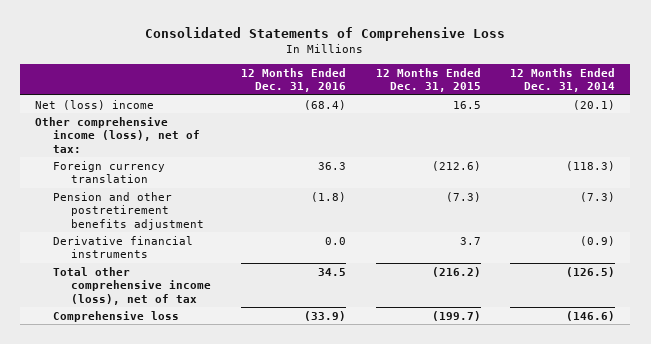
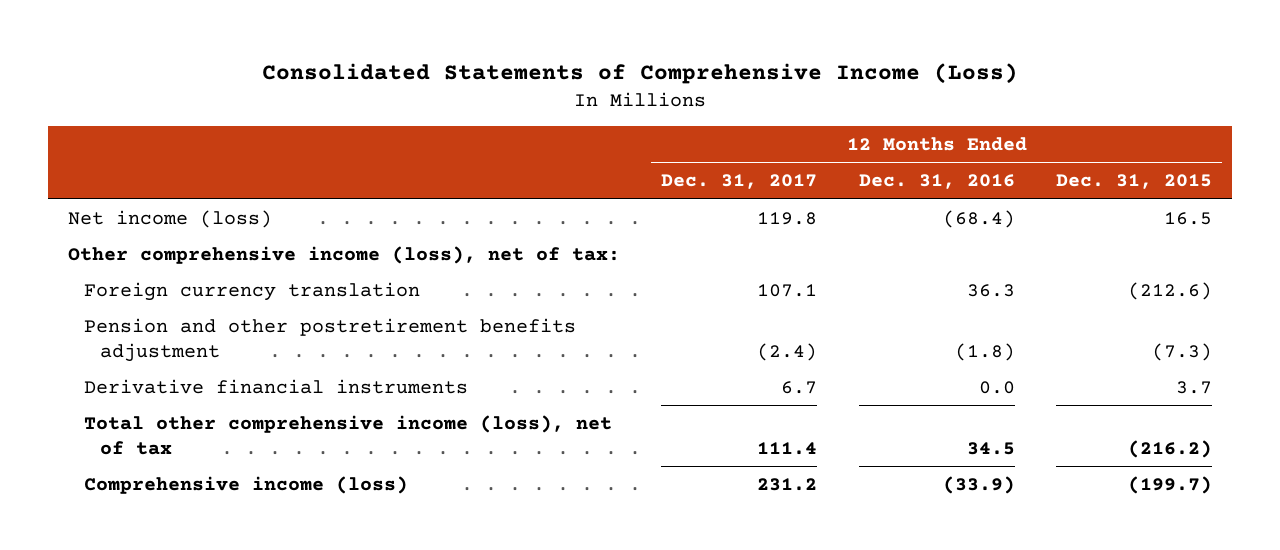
[145,26,506,41] Consolidated Statements of Comprehensive Loss -> [262,62,1019,84] Consolidated Statements of Comprehensive Income (Loss)
[510,67,616,93] 12 Months Ended Dec. 31, 2014 -> none
none -> [661,174,818,190] Dec. 31, 2017
[35,99,155,110] Net (loss) income -> [68,209,273,228] Net income (loss)
[53,310,180,322] Comprehensive loss -> [84,475,409,494] Comprehensive income (loss)

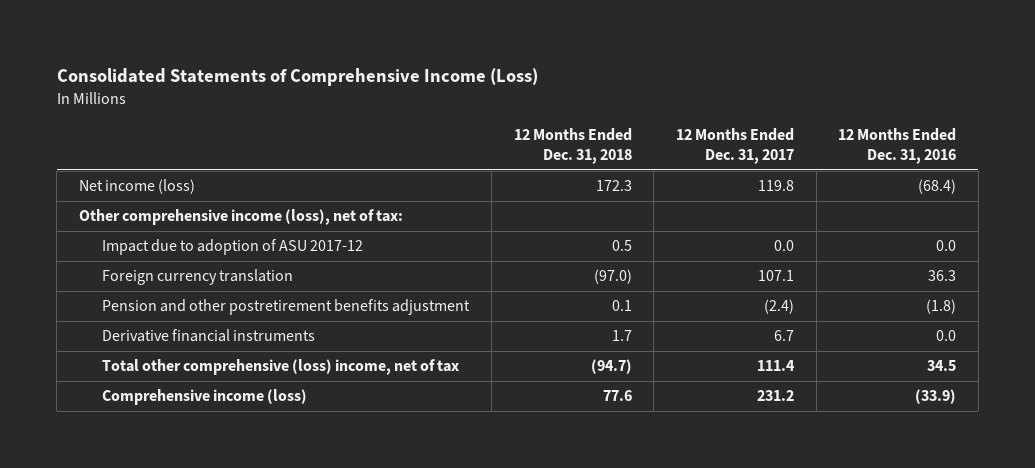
[1055,174,1212,190] Dec. 31, 2015 -> none
none -> [513,127,632,165] 12 Months Ended Dec. 31, 2018
none -> [102,239,364,256] Impact due to adoption of ASU 2017-12
[84,414,613,455] Total other comprehensive income (loss), net of tax -> [102,359,460,376] Total other comprehensive (loss) income, net of tax

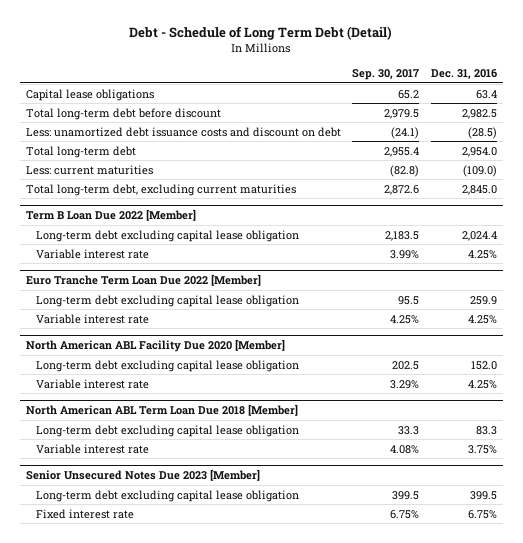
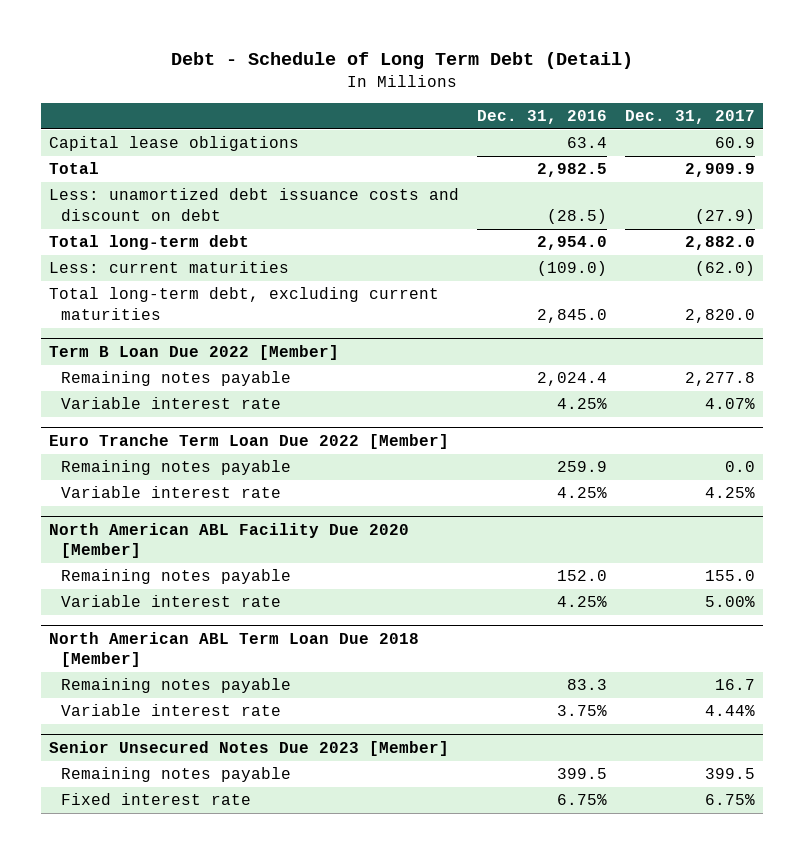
[352,69,420,81] Sep. 30, 2017 -> none
none -> [624,109,755,124] Dec. 31, 2017
[25,107,221,120] Total long-term debt before discount -> [49,162,100,175] Total
[35,229,299,242] Long-term debt excluding capital lease obligation -> [61,371,292,387] Remaining notes payable
[35,294,299,307] Long-term debt excluding capital lease obligation -> [61,460,292,476] Remaining notes payable
[35,359,299,372] Long-term debt excluding capital lease obligation -> [61,569,292,585] Remaining notes payable
[35,424,299,437] Long-term debt excluding capital lease obligation -> [61,678,292,694] Remaining notes payable
[35,489,299,502] Long-term debt excluding capital lease obligation -> [61,767,292,783] Remaining notes payable

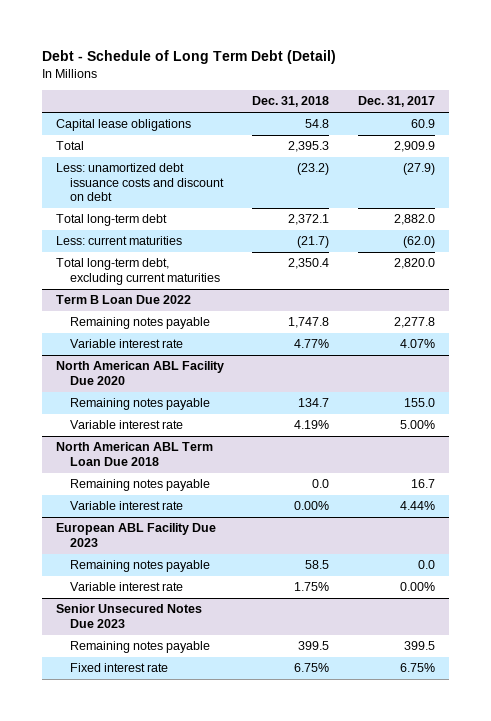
[477,109,608,124] Dec. 31, 2016 -> none
none -> [252,96,330,108] Dec. 31, 2018
[49,344,340,360] Term B Loan Due 2022 [Member] -> [56,295,192,305] Term B Loan Due 2022
[49,433,450,449] Euro Tranche Term Loan Due 2022 [Member] -> none
[61,460,292,476] Remaining notes payable -> none
[61,486,282,499] Variable interest rate -> none
[49,522,410,559] North American ABL Facility Due 2020 [Member] -> [56,361,225,385] North American ABL Facility Due 2020
[49,631,420,668] North American ABL Term Loan Due 2018 [Member] -> [56,442,214,466] North American ABL Term Loan Due 2018
none -> [56,523,217,547] European ABL Facility Due 2023
none -> [70,560,211,573] Remaining notes payable
none -> [70,582,184,592] Variable interest rate
[49,740,450,756] Senior Unsecured Notes Due 2023 [Member] -> [56,604,203,628] Senior Unsecured Notes Due 2023

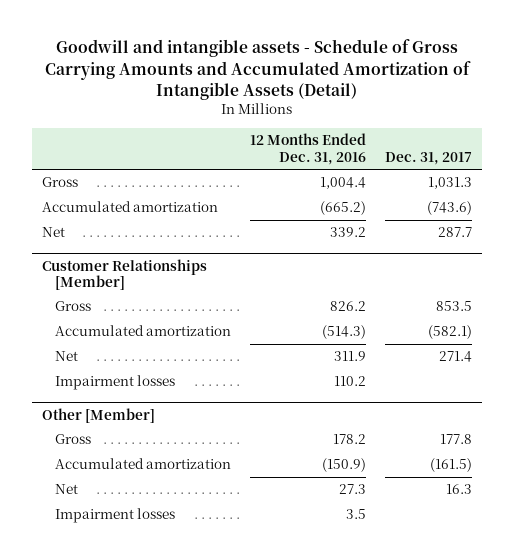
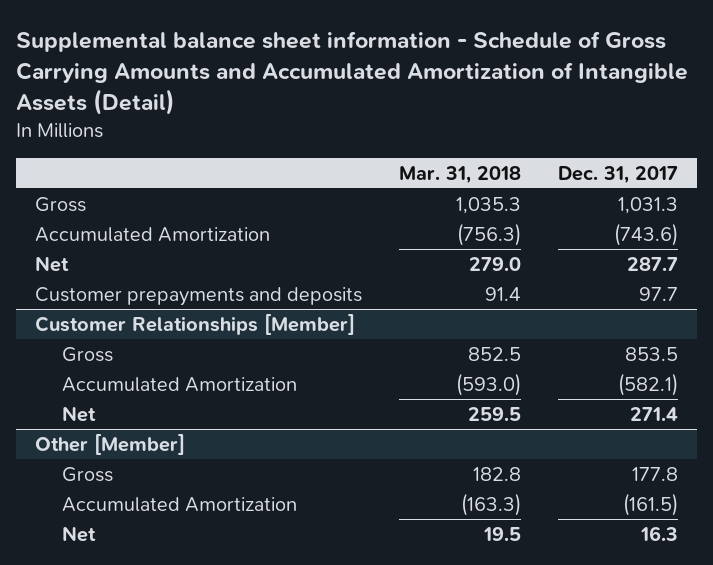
[44,39,471,100] Goodwill and intangible assets - Schedule of Gross Carrying Amounts and Accumulated Amortization of Intangible Assets (Detail) -> [16,30,689,116] Supplemental balance sheet information - Schedule of Gross Carrying Amounts and Accumulated Amortization of Intangible Assets (Detail)
[250,133,367,165] 12 Months Ended Dec. 31, 2016 -> none
none -> [398,165,521,184] Mar. 31, 2018
[41,201,218,213] Accumulated amortization -> [34,226,270,242] Accumulated Amortization
none -> [34,286,362,306] Customer prepayments and deposits
[54,325,231,337] Accumulated amortization -> [62,376,298,392] Accumulated Amortization
[54,375,175,391] Impairment losses -> none
[54,458,231,470] Accumulated amortization -> [62,496,298,512] Accumulated Amortization
[54,508,175,524] Impairment losses -> none

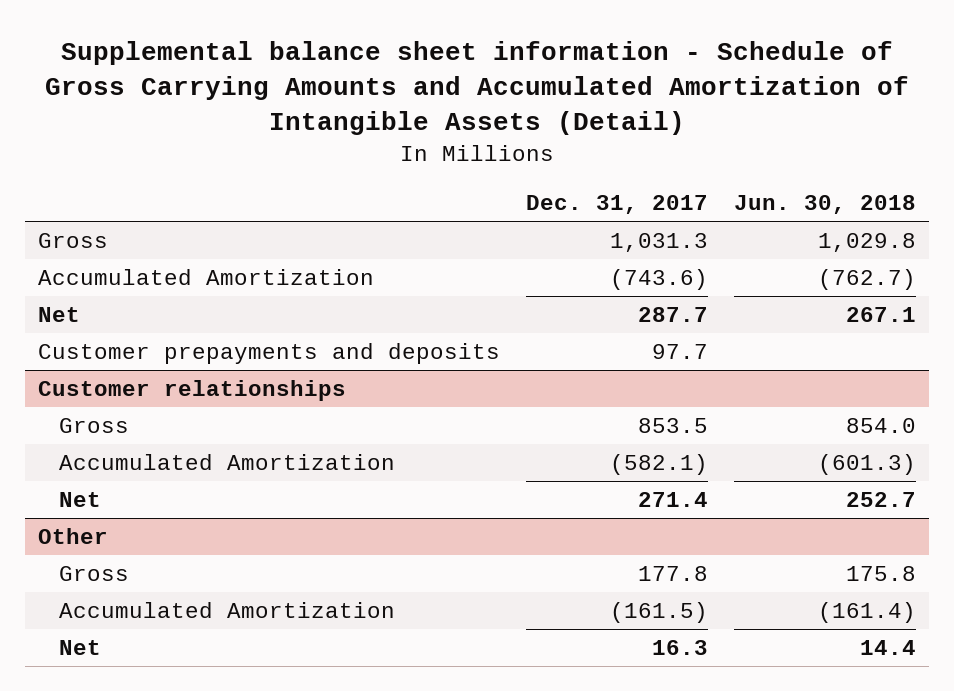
[398,165,521,184] Mar. 31, 2018 -> none
none -> [733,194,916,214] Jun. 30, 2018
[34,313,355,335] Customer Relationships [Member] -> [37,380,346,402] Customer relationships
[34,433,185,455] Other [Member] -> [37,528,108,545] Other

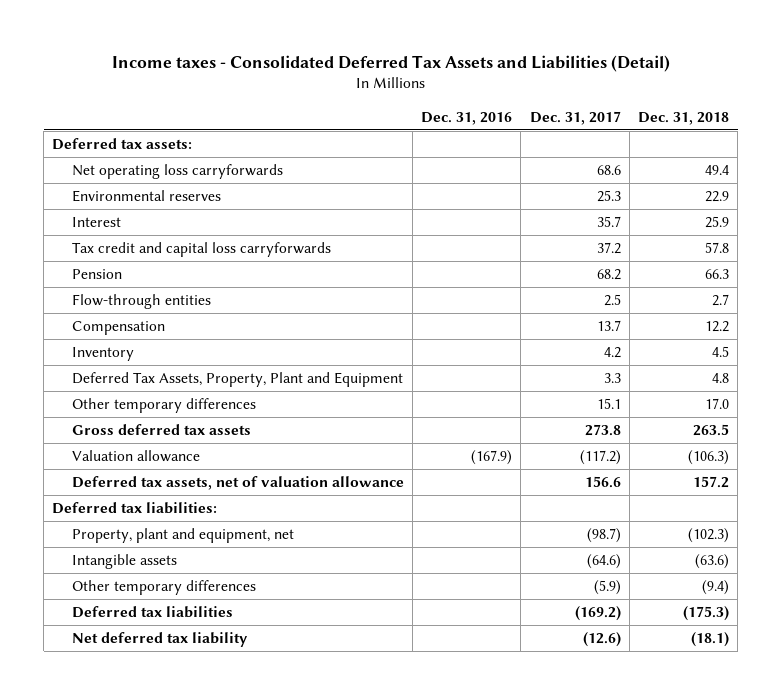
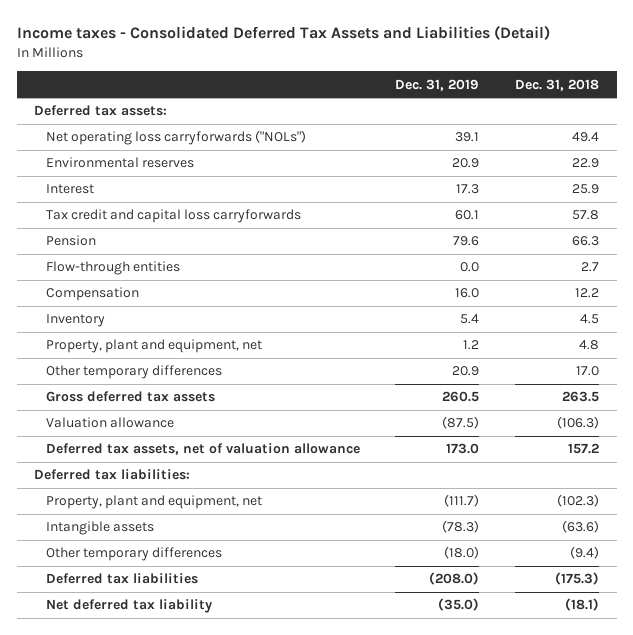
[421,111,513,125] Dec. 31, 2016 -> none
[529,110,621,125] Dec. 31, 2017 -> none
none -> [395,78,480,91] Dec. 31, 2019
[71,163,283,179] Net operating loss carryforwards -> [46,130,307,146] Net operating loss carryforwards ("NOLs")
[71,371,403,387] Deferred Tax Assets, Property, Plant and Equipment -> [46,339,263,354] Property, plant and equipment, net

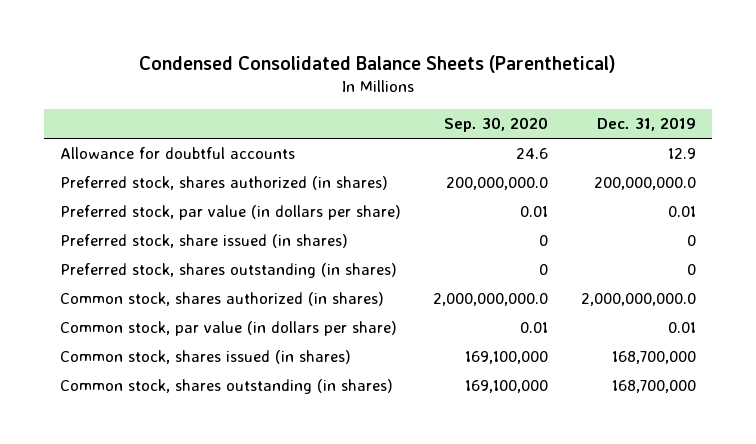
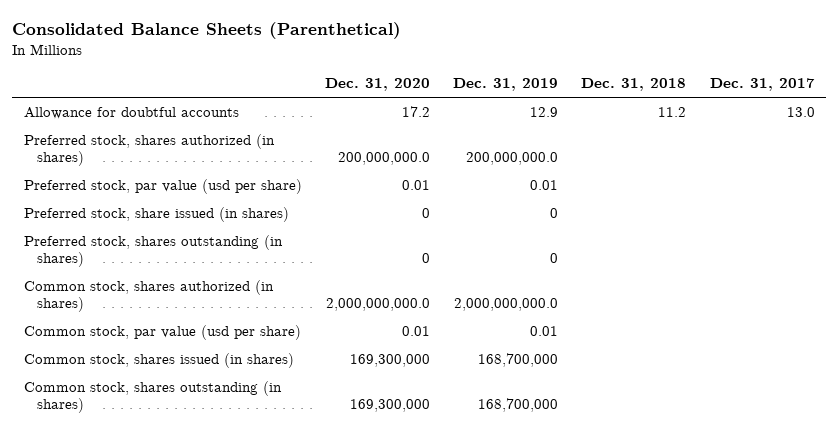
[138,54,616,73] Condensed Consolidated Balance Sheets (Parenthetical) -> [11,21,401,39] Consolidated Balance Sheets (Parenthetical)
[444,117,549,133] Sep. 30, 2020 -> none
none -> [324,78,430,92] Dec. 31, 2020
none -> [581,78,687,92] Dec. 31, 2018
none -> [709,78,815,92] Dec. 31, 2017
[60,205,402,221] Preferred stock, par value (in dollars per share) -> [23,178,302,194] Preferred stock, par value (usd per share)
[60,321,398,337] Common stock, par value (in dollars per share) -> [23,324,301,340] Common stock, par value (usd per share)

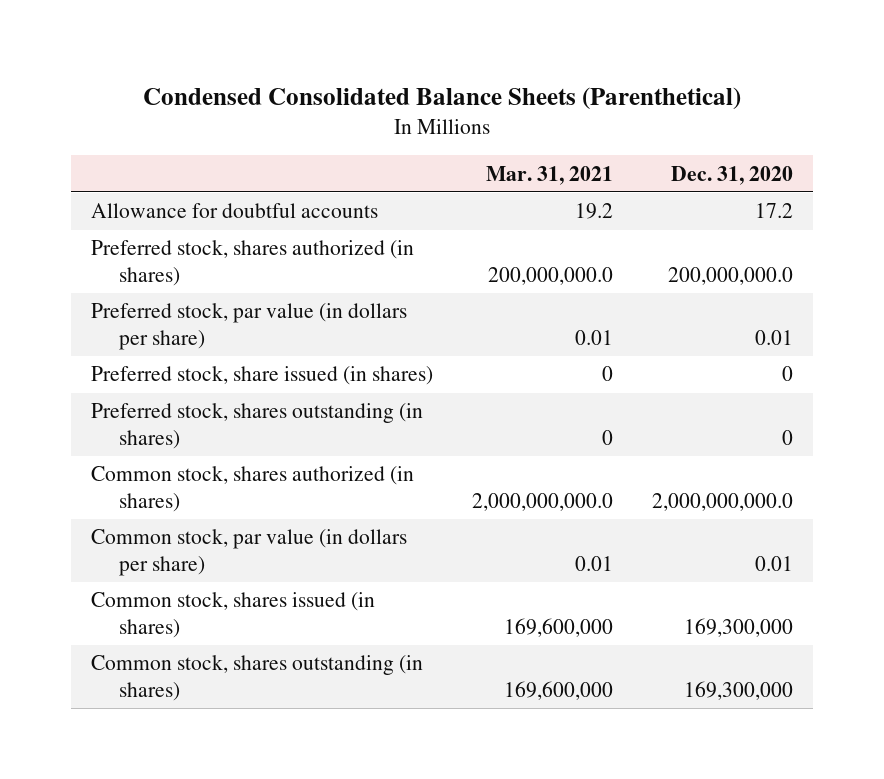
[11,21,401,39] Consolidated Balance Sheets (Parenthetical) -> [143,86,742,110] Condensed Consolidated Balance Sheets (Parenthetical)
[453,78,559,92] Dec. 31, 2019 -> none
[581,78,687,92] Dec. 31, 2018 -> none
[709,78,815,92] Dec. 31, 2017 -> none
none -> [486,165,614,185] Mar. 31, 2021
[23,178,302,194] Preferred stock, par value (usd per share) -> [90,303,407,351] Preferred stock, par value (in dollars per share)
[23,324,301,340] Common stock, par value (usd per share) -> [90,529,407,577] Common stock, par value (in dollars per share)

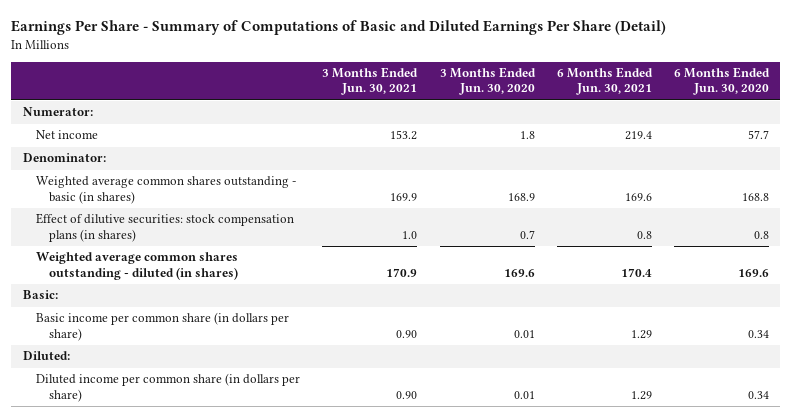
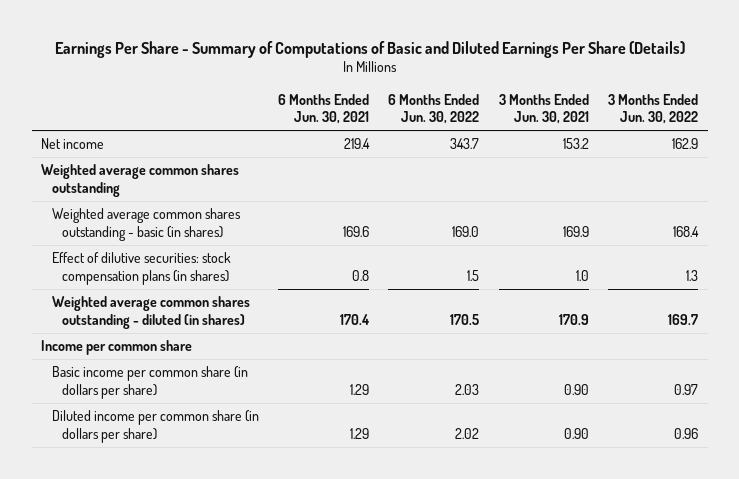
[11,20,667,36] Earnings Per Share - Summary of Computations of Basic and Diluted Earnings Per Share (Detail) -> [54,40,685,58] Earnings Per Share - Summary of Computations of Basic and Diluted Earnings Per Share (Details)
[439,67,536,96] 3 Months Ended Jun. 30, 2020 -> none
[674,67,771,96] 6 Months Ended Jun. 30, 2020 -> none
none -> [388,93,480,125] 6 Months Ended Jun. 30, 2022
none -> [608,93,699,125] 3 Months Ended Jun. 30, 2022
[22,107,93,117] Numerator: -> none
[22,153,106,163] Denominator: -> [41,164,240,197] Weighted average common shares outstanding
[22,290,58,300] Basic: -> [41,340,193,356] Income per common share
[22,351,70,361] Diluted: -> none

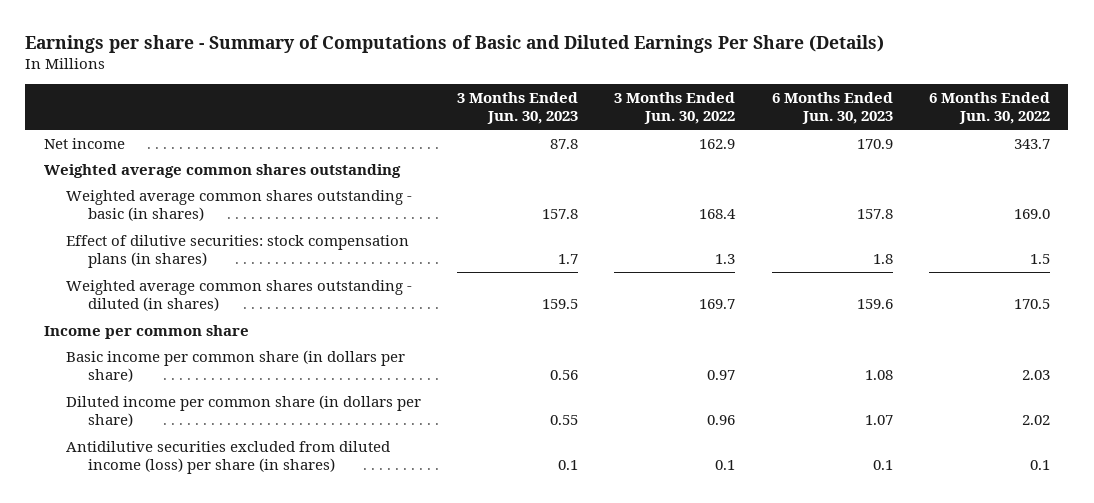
[54,40,685,58] Earnings Per Share - Summary of Computations of Basic and Diluted Earnings Per Share (Details) -> [25,34,885,53] Earnings per share - Summary of Computations of Basic and Diluted Earnings Per Share (Details)
[278,93,370,125] 6 Months Ended Jun. 30, 2021 -> none
[498,93,589,125] 3 Months Ended Jun. 30, 2021 -> none
none -> [457,91,579,125] 3 Months Ended Jun. 30, 2023
none -> [771,91,893,125] 6 Months Ended Jun. 30, 2023
none -> [65,440,390,475] Antidilutive securities excluded from diluted income (loss) per share (in shares)

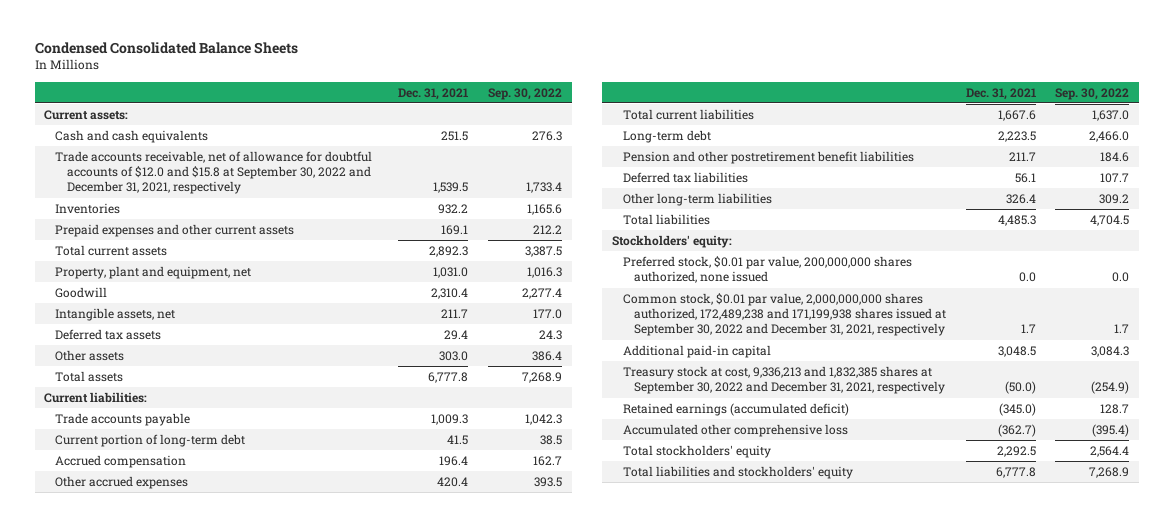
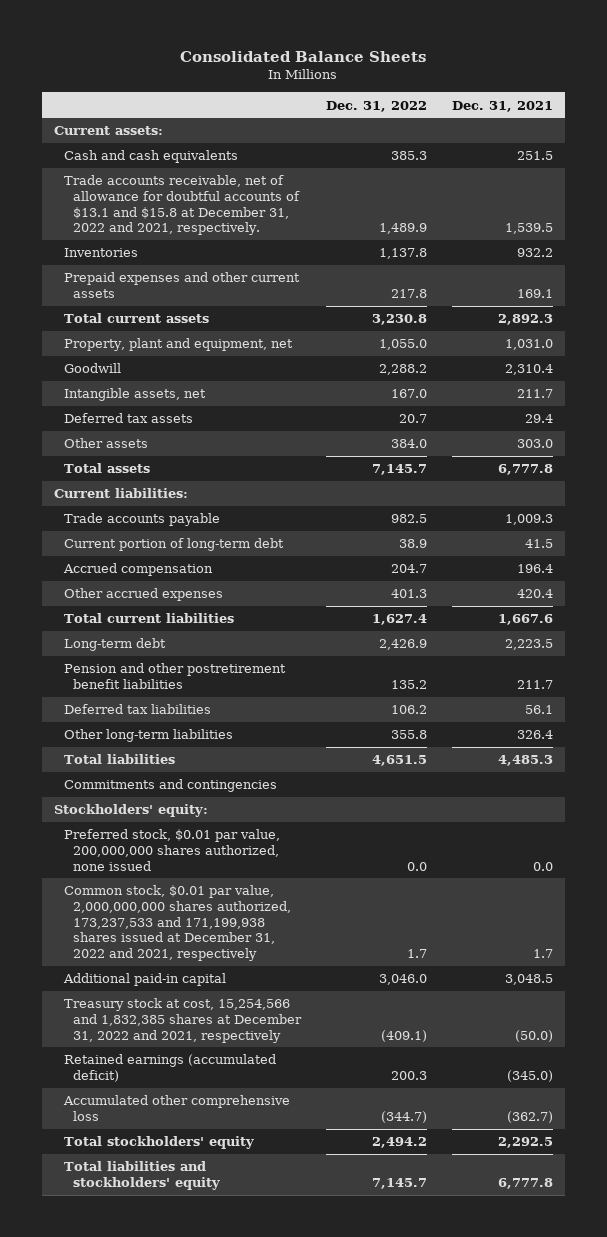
[34,42,298,55] Condensed Consolidated Balance Sheets -> [180,51,427,63] Consolidated Balance Sheets
[488,87,563,100] Sep. 30, 2022 -> none
none -> [325,100,427,112] Dec. 31, 2022
[55,150,373,195] Trade accounts receivable, net of allowance for doubtful accounts of $12.0 and $15.8 at September 30, 2022 and December 31, 2021, respectively -> [63,175,301,236] Trade accounts receivable, net of allowance for doubtful accounts of $13.1 and $15.8 at December 31, 2022 and 2021, respectively.
none -> [63,779,277,793] Commitments and contingencies
[622,292,947,337] Common stock, $0.01 par value, 2,000,000,000 shares authorized, 172,489,238 and 171,199,938 shares issued at September 30, 2022 and December 31, 2021, respectively -> [63,885,292,962] Common stock, $0.01 par value, 2,000,000,000 shares authorized, 173,237,533 and 171,199,938 shares issued at December 31, 2022 and 2021, respectively
[622,365,946,395] Treasury stock at cost, 9,336,213 and 1,832,385 shares at September 30, 2022 and December 31, 2021, respectively -> [63,998,303,1043] Treasury stock at cost, 15,254,566 and 1,832,385 shares at December 31, 2022 and 2021, respectively

